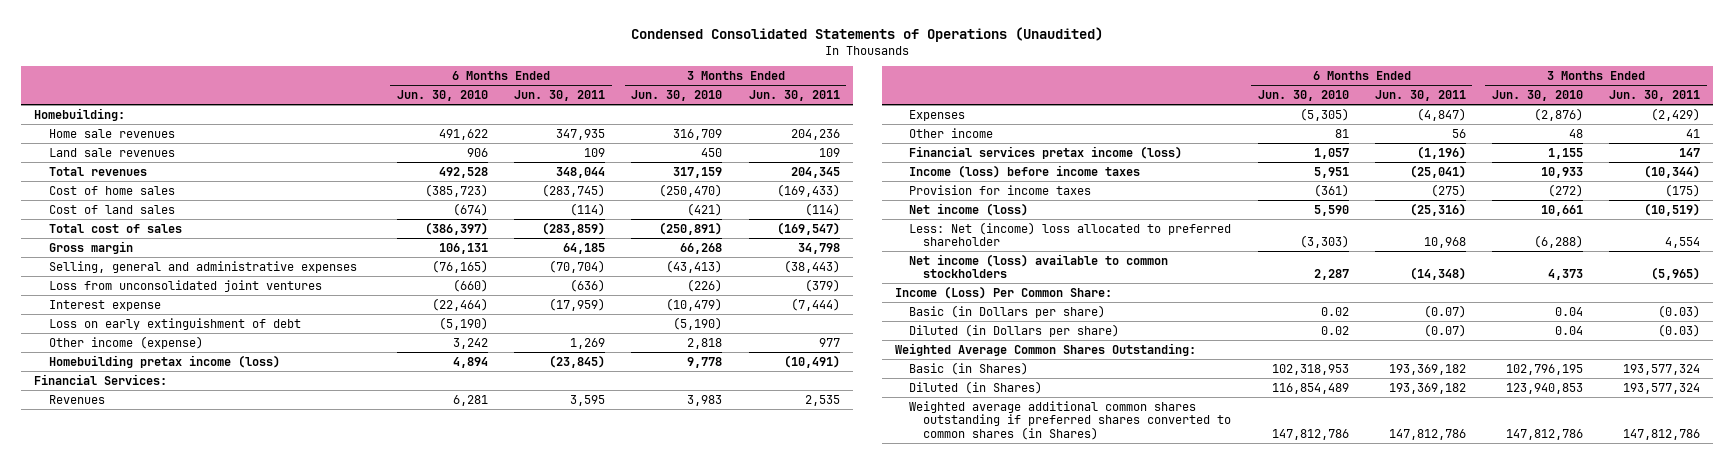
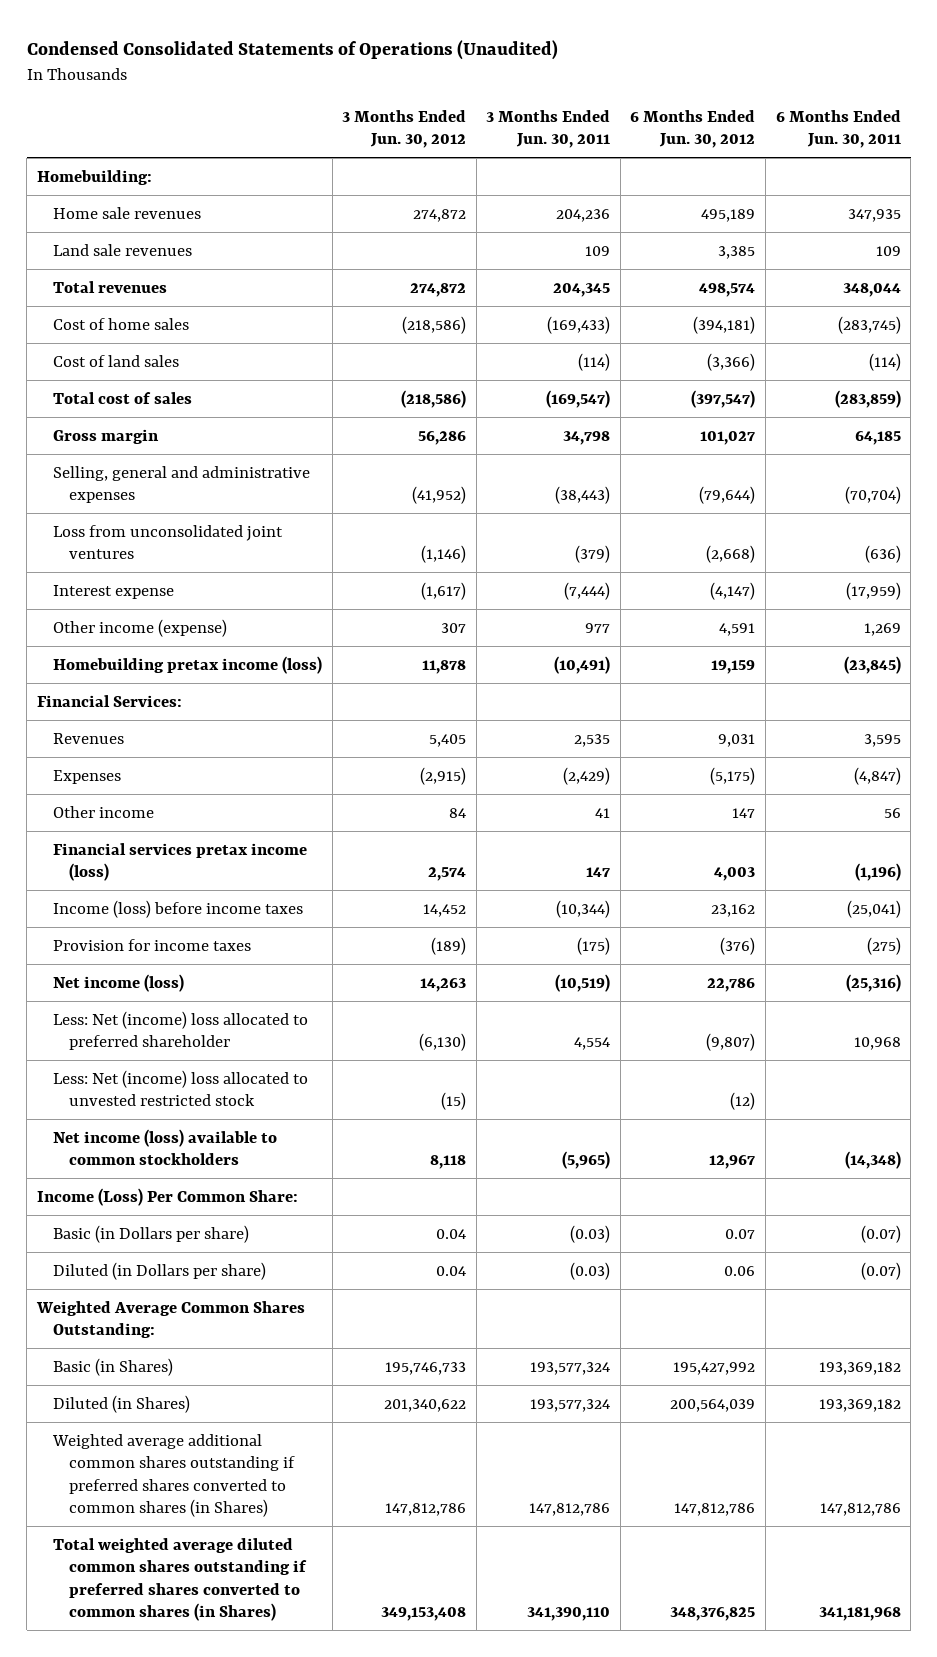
[396,89,488,101] Jun. 30, 2010 -> none
[631,89,723,101] Jun. 30, 2010 -> none
none -> [342,109,467,149] 3 Months Ended Jun. 30, 2012
none -> [630,109,756,149] 6 Months Ended Jun. 30, 2012
[48,317,301,330] Loss on early extinguishment of debt -> none
none -> [52,1069,308,1107] Less: Net (income) loss allocated to unvested restricted stock
none -> [52,1537,308,1621] Total weighted average diluted common shares outstanding if preferred shares converted to common shares (in Shares)

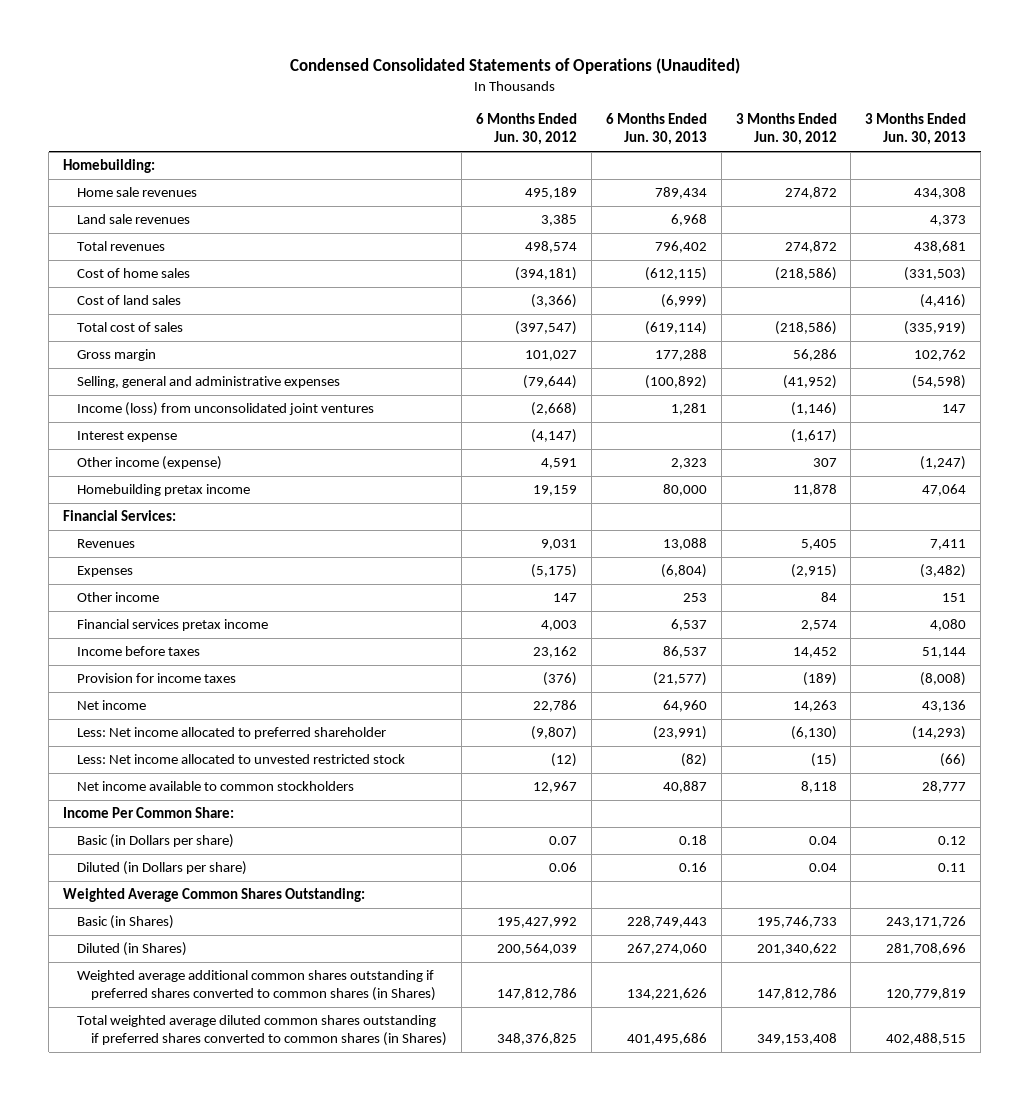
[486,109,611,149] 3 Months Ended Jun. 30, 2011 -> none
[775,109,901,149] 6 Months Ended Jun. 30, 2011 -> none
none -> [605,113,707,146] 6 Months Ended Jun. 30, 2013
none -> [865,113,967,146] 3 Months Ended Jun. 30, 2013
[52,524,283,560] Loss from unconsolidated joint ventures -> [77,402,375,417] Income (loss) from unconsolidated joint ventures
[52,655,322,674] Homebuilding pretax income (loss) -> [77,484,251,497] Homebuilding pretax income
[52,842,307,882] Financial services pretax income (loss) -> [77,619,269,632] Financial services pretax income
[52,899,303,918] Income (loss) before income taxes -> [77,646,201,657] Income before taxes
[52,973,184,992] Net income (loss) -> [77,700,147,711] Net income
[52,1010,308,1051] Less: Net (income) loss allocated to preferred shareholder -> [77,727,387,740] Less: Net income allocated to preferred shareholder
[52,1069,308,1107] Less: Net (income) loss allocated to unvested restricted stock -> [77,754,406,765] Less: Net income allocated to unvested restricted stock
[52,1128,277,1166] Net income (loss) available to common stockholders -> [77,781,355,792] Net income available to common stockholders
[36,1187,298,1206] Income (Loss) Per Common Share: -> [63,807,235,819] Income Per Common Share:

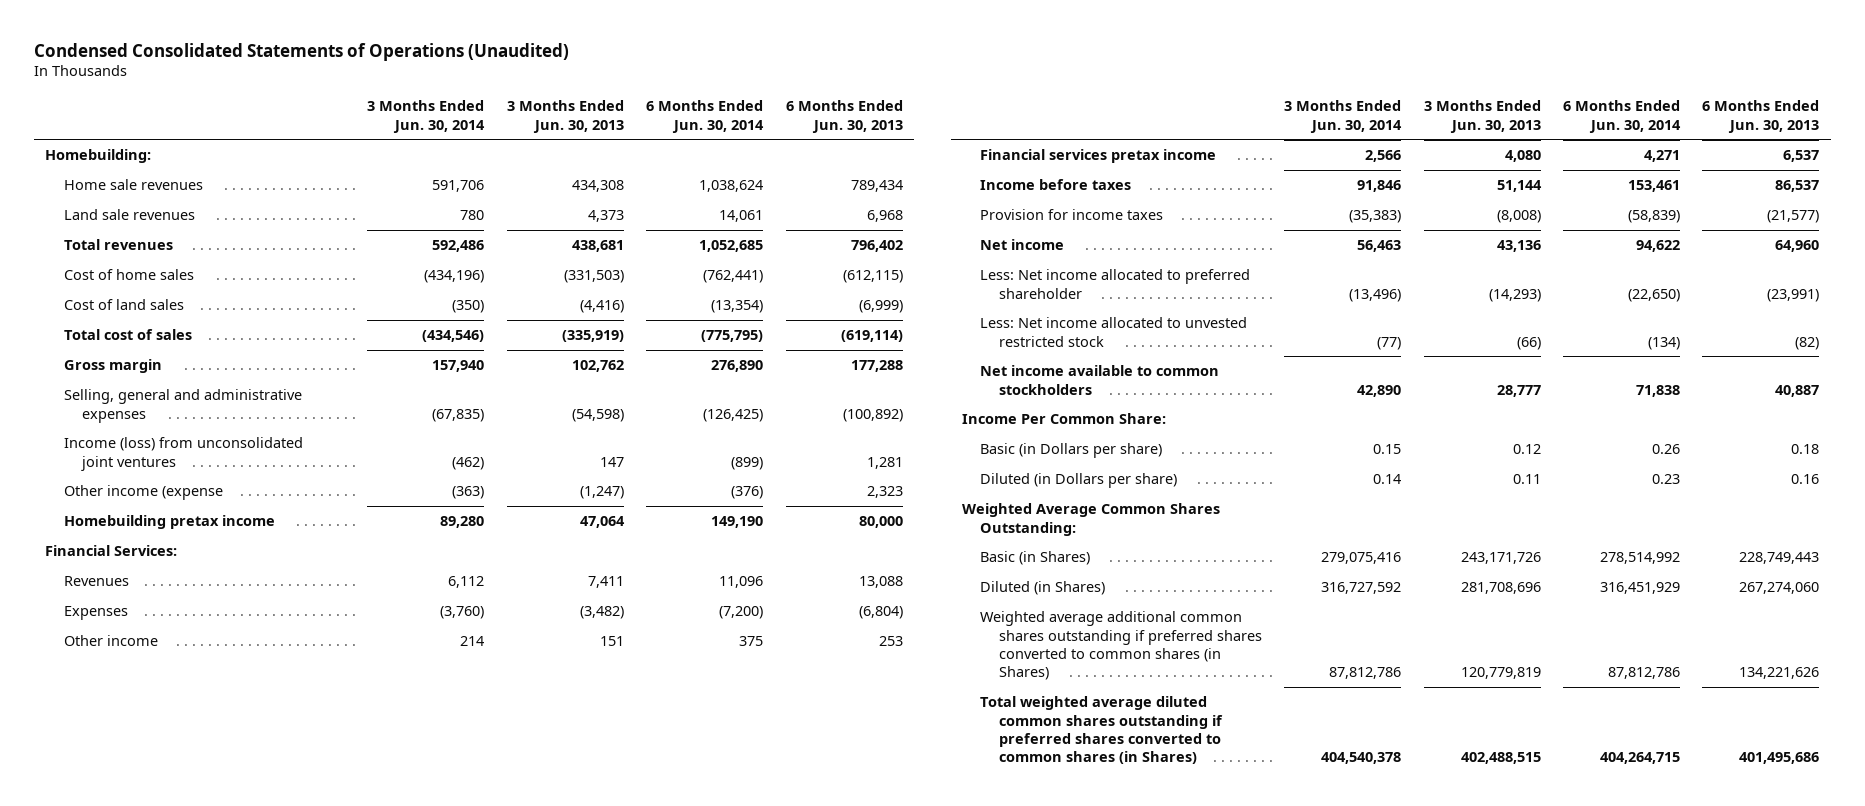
[476,113,578,146] 6 Months Ended Jun. 30, 2012 -> none
[735,113,837,146] 3 Months Ended Jun. 30, 2012 -> none
none -> [367,100,486,133] 3 Months Ended Jun. 30, 2014
none -> [646,100,765,133] 6 Months Ended Jun. 30, 2014
[77,431,178,443] Interest expense -> none
[77,456,223,471] Other income (expense) -> [63,485,223,501] Other income (expense

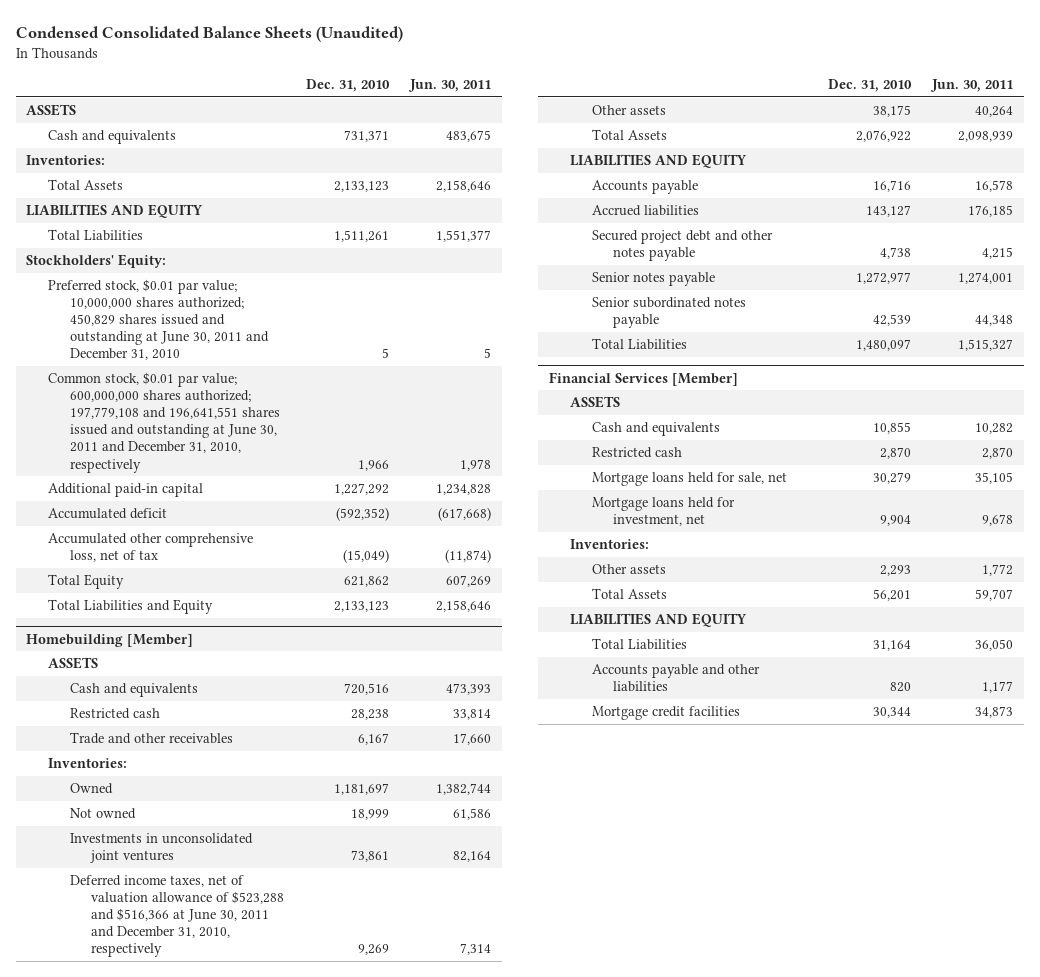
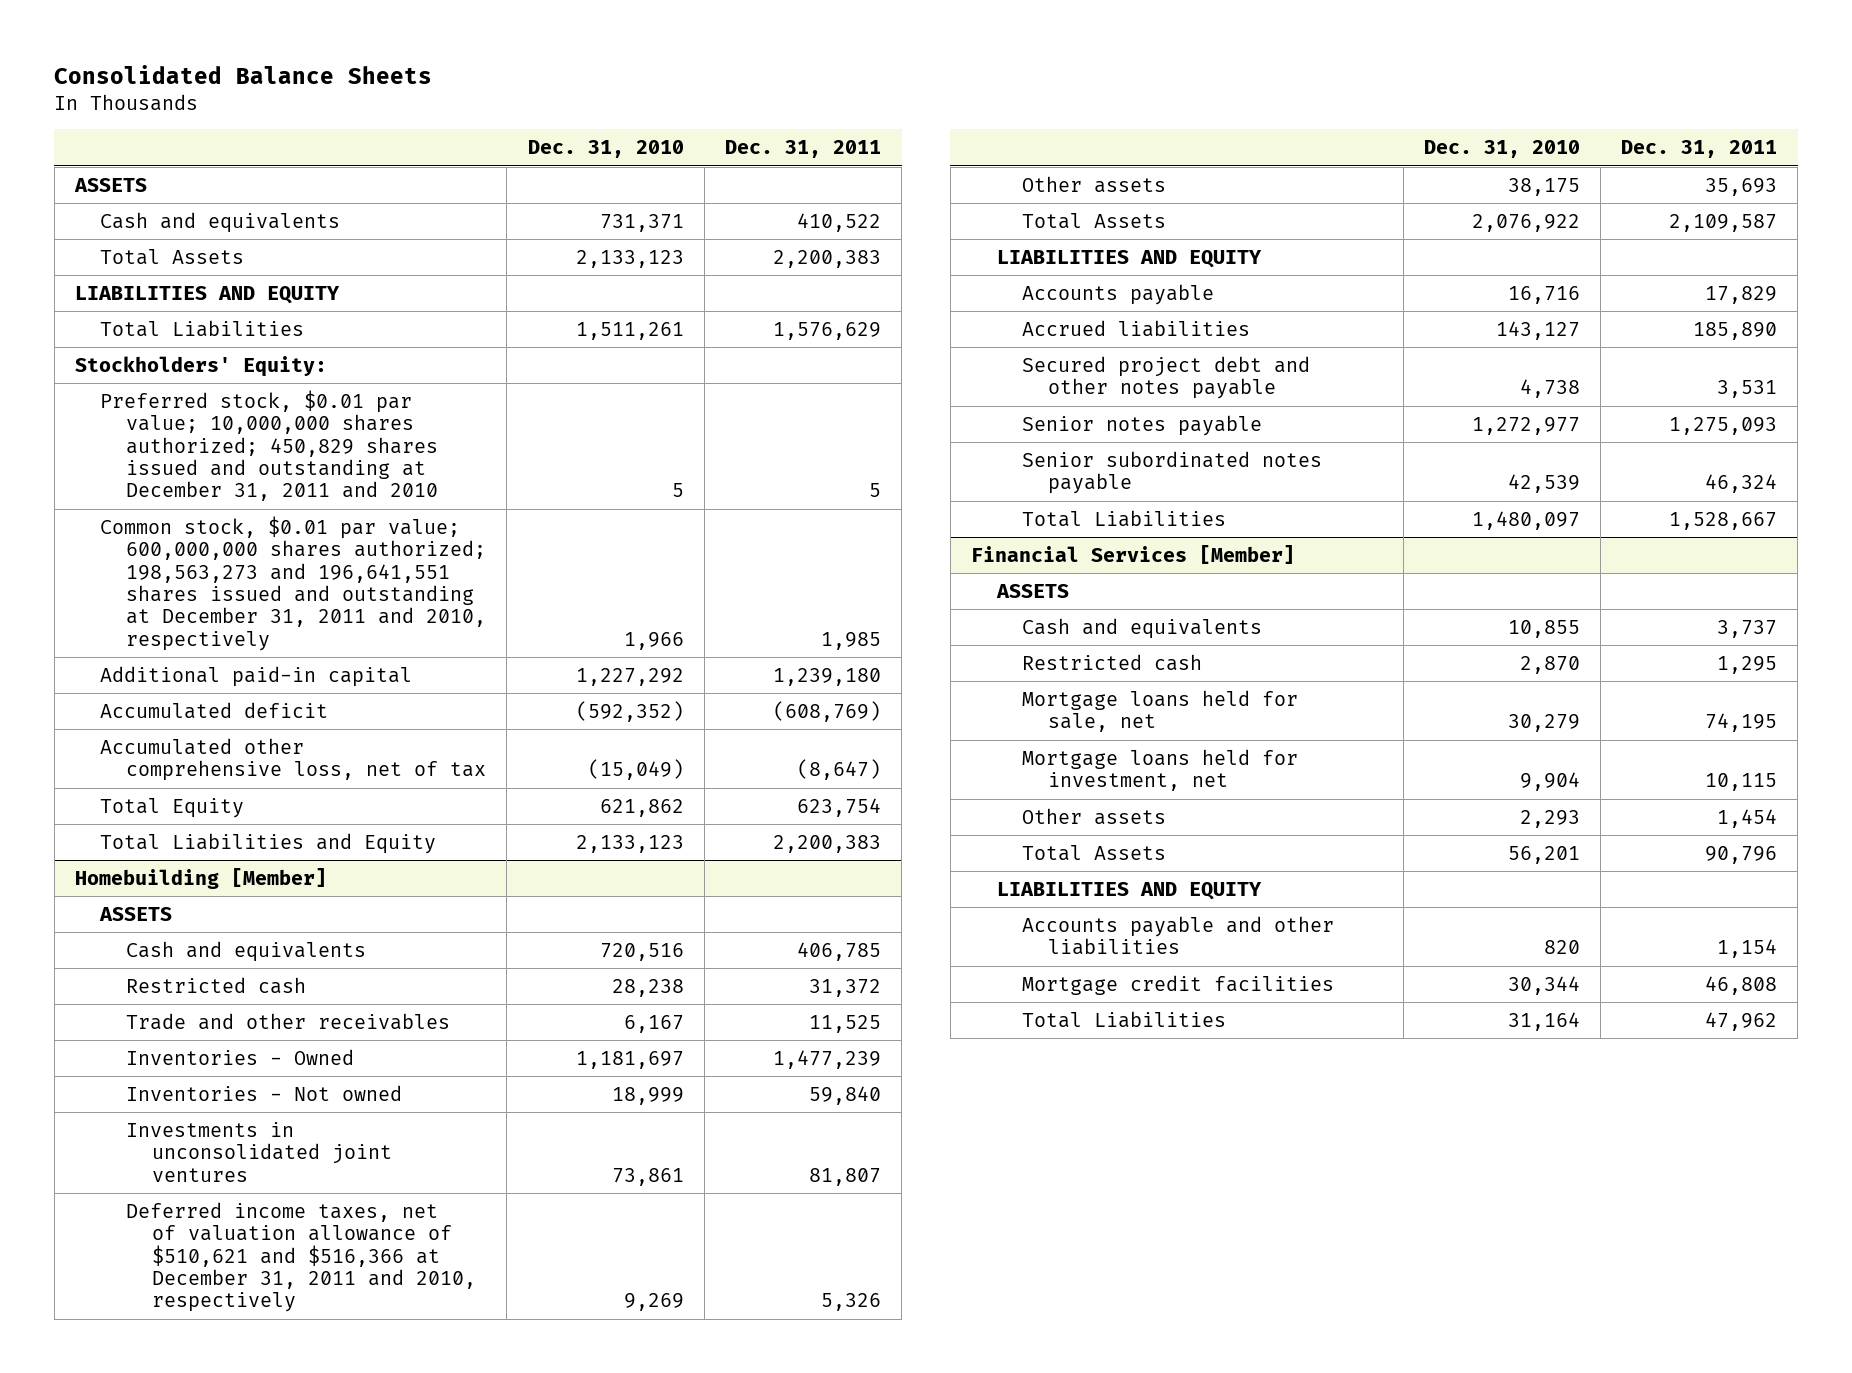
[15,26,403,43] Condensed Consolidated Balance Sheets (Unaudited) -> [54,64,433,84] Consolidated Balance Sheets
[408,79,492,93] Jun. 30, 2011 -> none
none -> [725,140,882,159] Dec. 31, 2011
[26,155,106,166] Inventories: -> none
[47,279,269,361] Preferred stock, $0.01 par value; 10,000,000 shares authorized; 450,829 shares issued and outstanding at June 30, 2011 and December 31, 2010 -> [100,389,439,502] Preferred stock, $0.01 par value; 10,000,000 shares authorized; 450,829 shares issued and outstanding at December 31, 2011 and 2010
[47,372,280,473] Common stock, $0.01 par value; 600,000,000 shares authorized; 197,779,108 and 196,641,551 shares issued and outstanding at June 30, 2011 and December 31, 2010, respectively -> [100,515,487,651] Common stock, $0.01 par value; 600,000,000 shares authorized; 198,563,273 and 196,641,551 shares issued and outstanding at December 31, 2011 and 2010, respectively
[47,758,127,769] Inventories: -> none
[69,783,113,795] Owned -> [126,1048,355,1065] Inventories - Owned
[69,808,136,820] Not owned -> [126,1084,403,1101] Inventories - Not owned
[69,875,285,958] Deferred income taxes, net of valuation allowance of $523,288 and $516,366 at June 30, 2011 and December 31, 2010, respectively -> [126,1201,476,1313] Deferred income taxes, net of valuation allowance of $510,621 and $516,366 at December 31, 2011 and 2010, respectively
[570,539,650,550] Inventories: -> none
[591,638,687,651] Total Liabilities -> [1022,1010,1227,1028] Total Liabilities

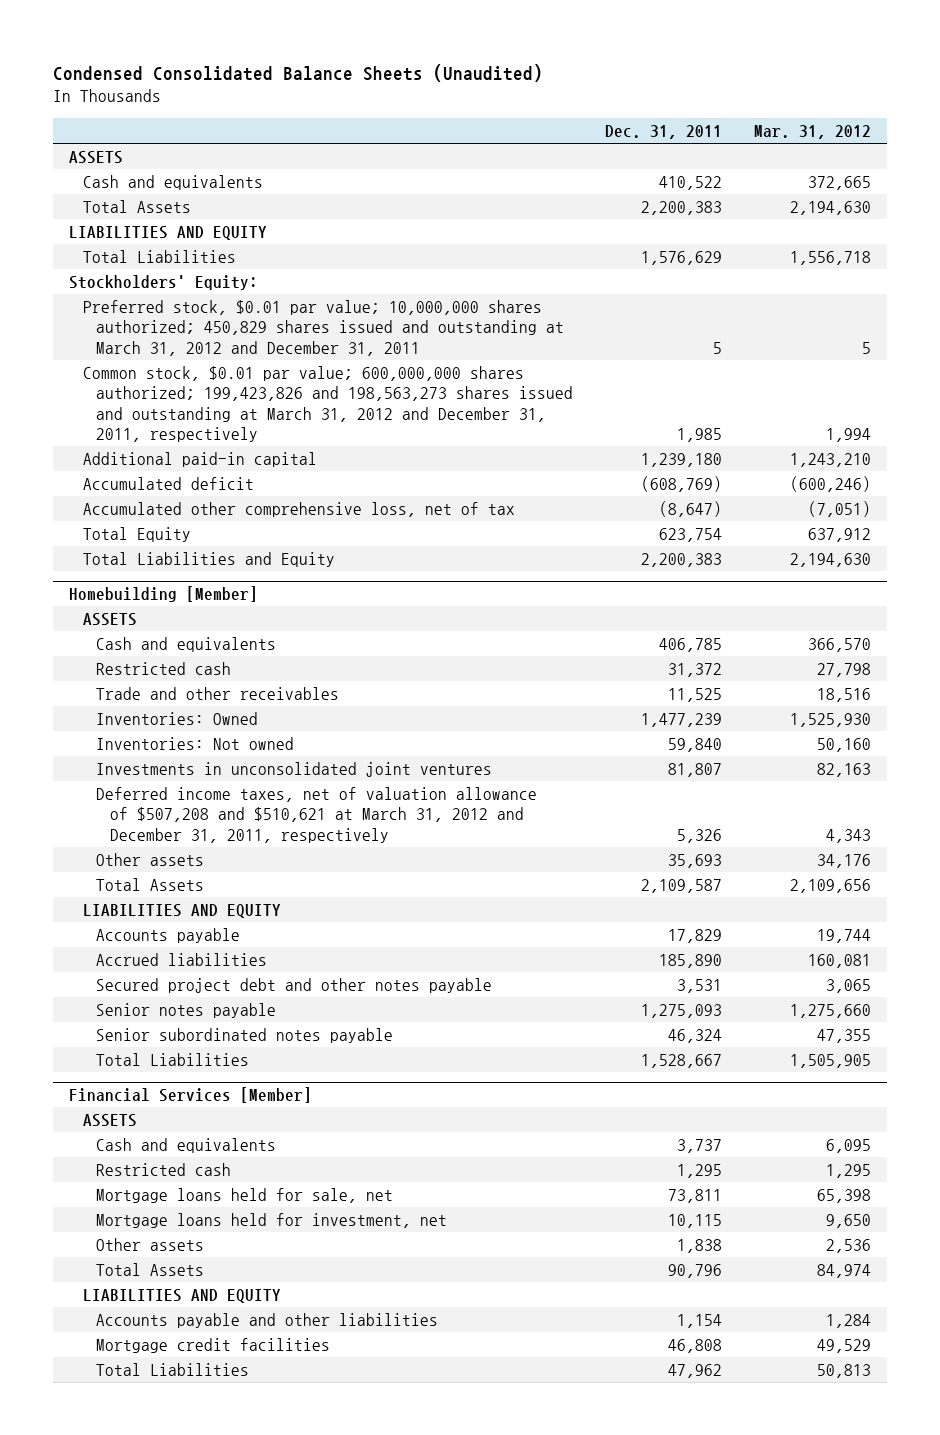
[54,64,433,84] Consolidated Balance Sheets -> [52,63,543,82] Condensed Consolidated Balance Sheets (Unaudited)
[527,140,684,159] Dec. 31, 2010 -> none
none -> [753,125,871,140] Mar. 31, 2012
[100,389,439,502] Preferred stock, $0.01 par value; 10,000,000 shares authorized; 450,829 shares issued and outstanding at December 31, 2011 and 2010 -> [82,299,565,356] Preferred stock, $0.01 par value; 10,000,000 shares authorized; 450,829 shares issued and outstanding at March 31, 2012 and December 31, 2011
[100,515,487,651] Common stock, $0.01 par value; 600,000,000 shares authorized; 198,563,273 and 196,641,551 shares issued and outstanding at December 31, 2011 and 2010, respectively -> [82,365,574,442] Common stock, $0.01 par value; 600,000,000 shares authorized; 199,423,826 and 198,563,273 shares issued and outstanding at March 31, 2012 and December 31, 2011, respectively
[126,1048,355,1065] Inventories - Owned -> [96,711,259,725] Inventories: Owned
[126,1084,403,1101] Inventories - Not owned -> [96,736,295,750] Inventories: Not owned
[126,1201,476,1313] Deferred income taxes, net of valuation allowance of $510,621 and $516,366 at December 31, 2011 and 2010, respectively -> [96,786,538,843] Deferred income taxes, net of valuation allowance of $507,208 and $510,621 at March 31, 2012 and December 31, 2011, respectively
[1705,713,1778,733] 74,195 -> [668,1188,723,1203] 73,811
[1717,808,1778,828] 1,454 -> [677,1238,723,1253] 1,838

